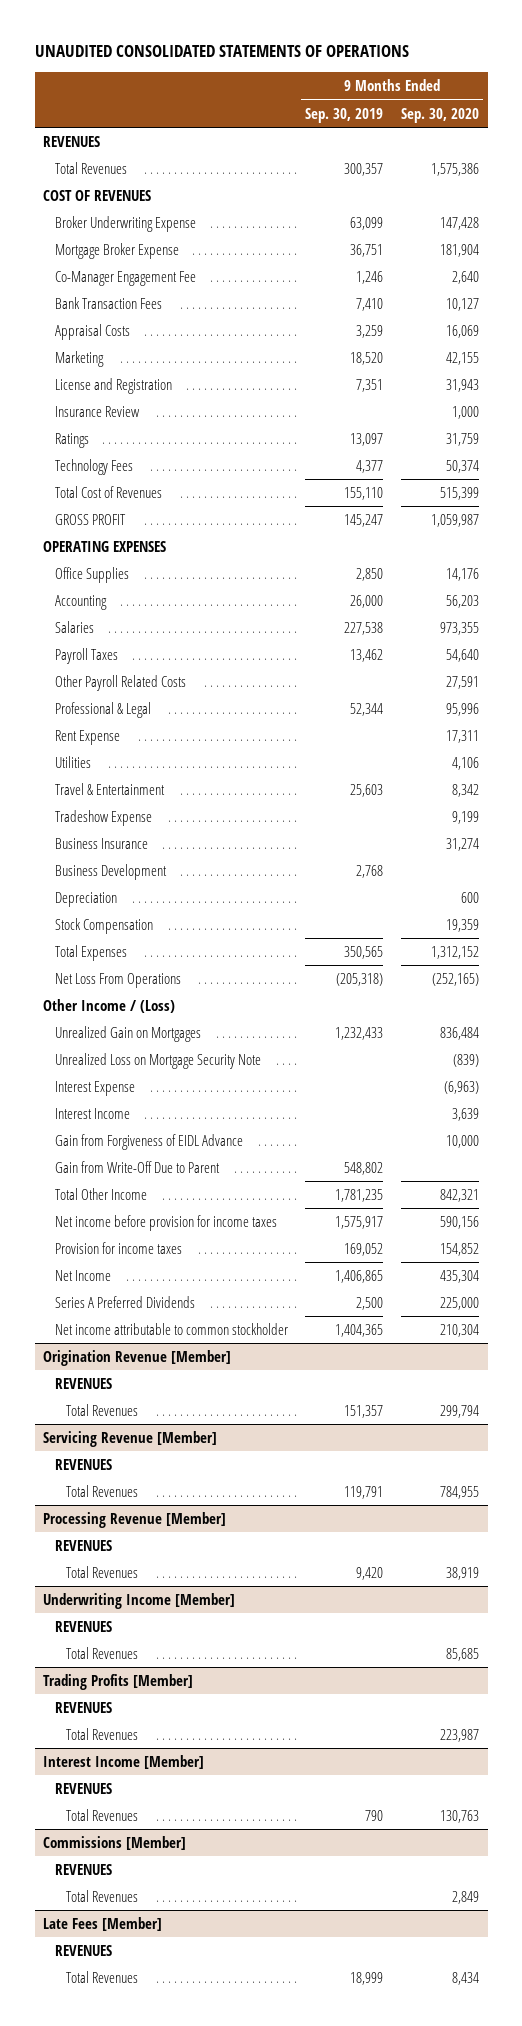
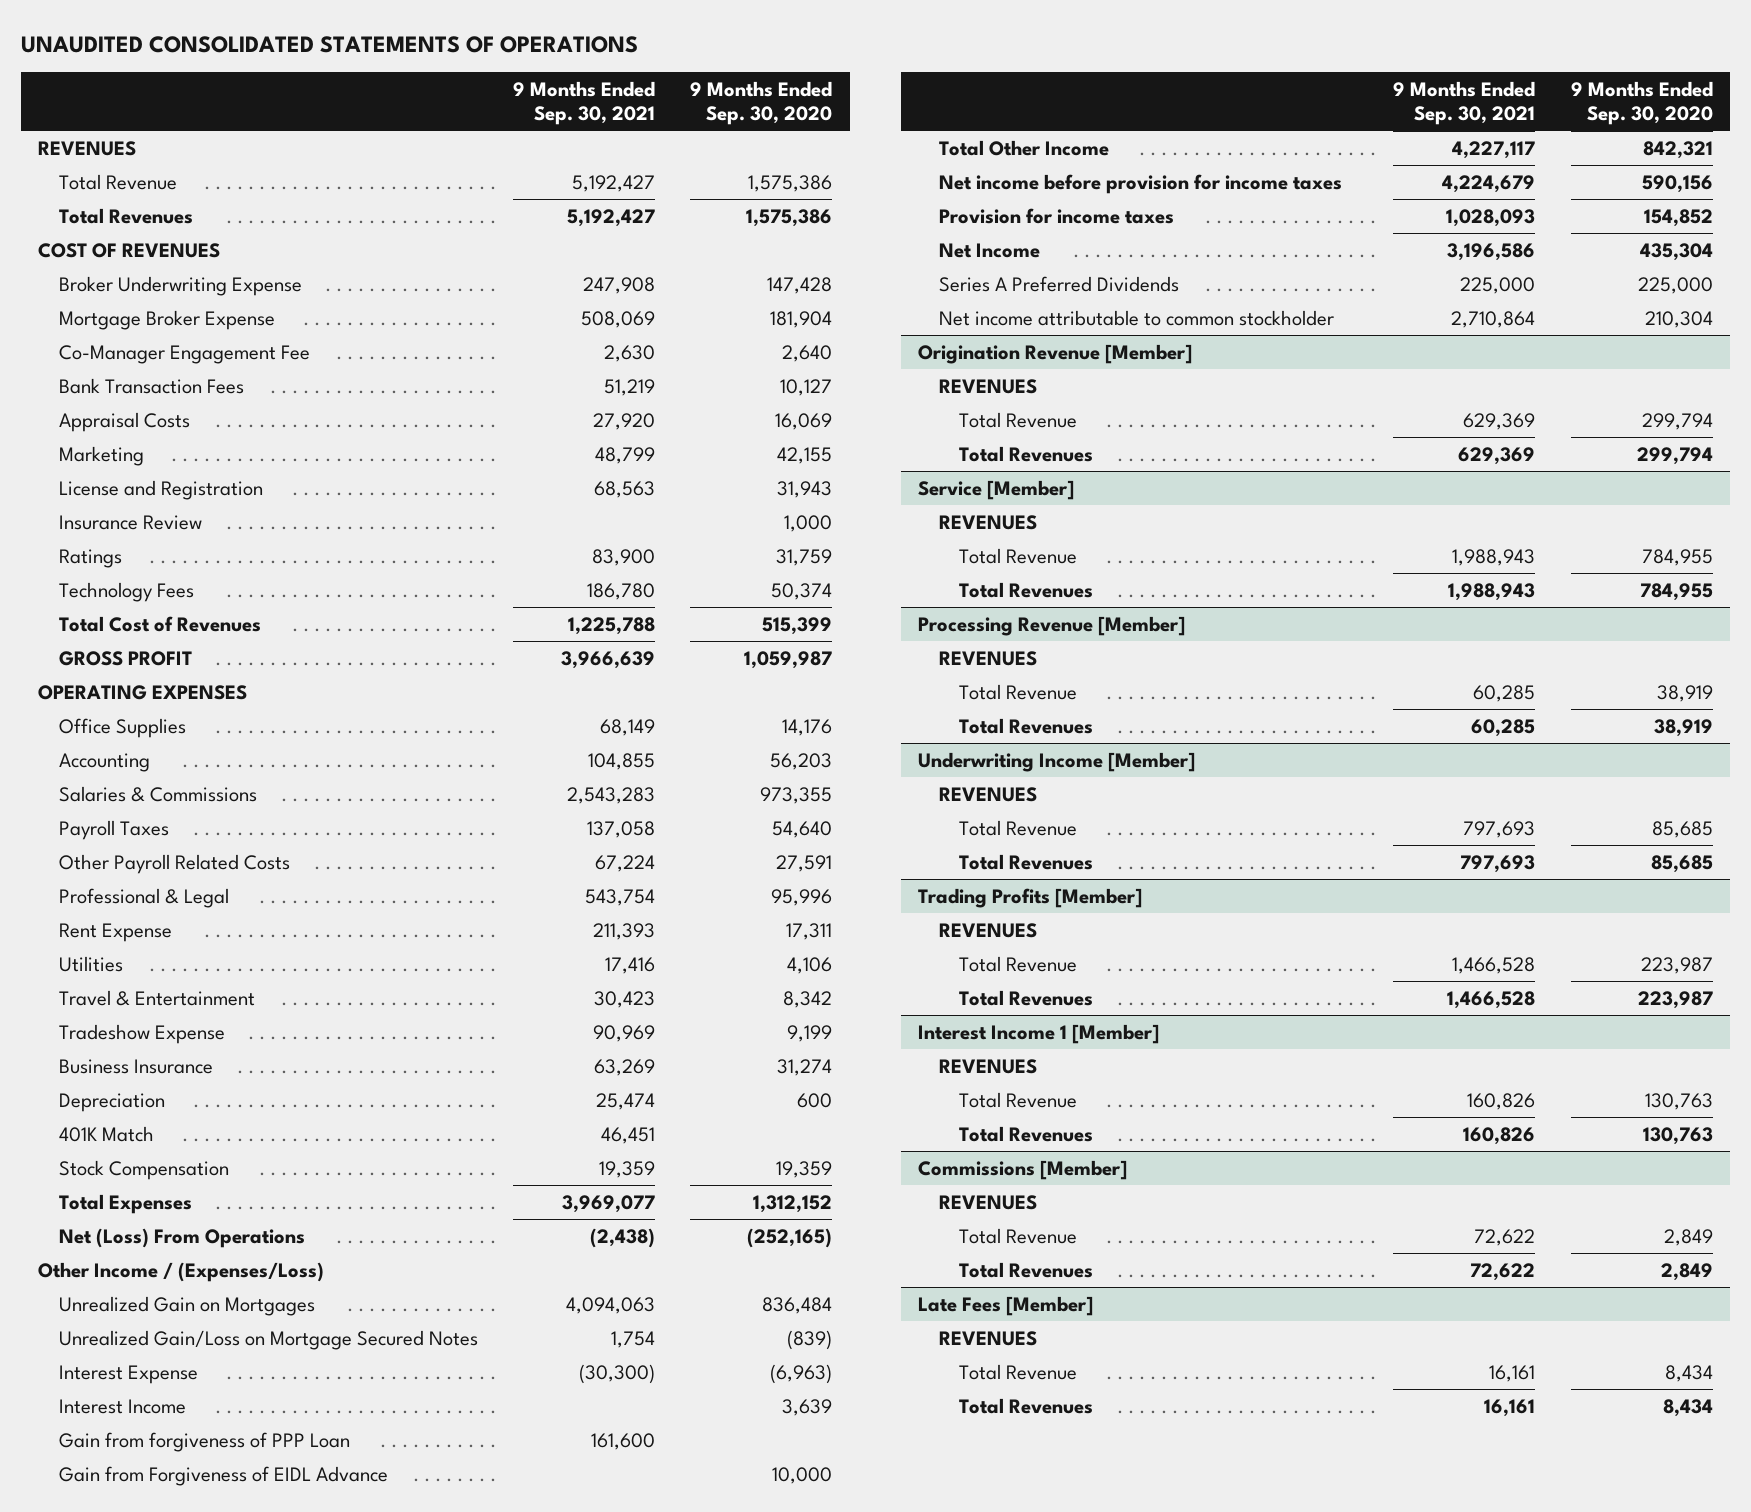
[305,107,384,123] Sep. 30, 2019 -> none
none -> [513,81,656,125] 9 Months Ended Sep. 30, 2021
none -> [58,173,177,190] Total Revenue
[54,620,94,633] Salaries -> [58,785,257,802] Salaries & Commissions
[54,863,167,880] Business Development -> none
none -> [58,1125,154,1142] 401K Match
[54,972,181,988] Net Loss From Operations -> [58,1227,305,1248] Net (Loss) From Operations
[43,998,176,1013] Other Income / (Loss) -> [38,1261,325,1282] Other Income / (Expenses/Loss)
[54,1052,261,1069] Unrealized Loss on Mortgage Security Note -> [58,1329,478,1350] Unrealized Gain/Loss on Mortgage Secured Notes
none -> [58,1431,350,1452] Gain from forgiveness of PPP Loan
[54,1160,220,1173] Gain from Write-Off Due to Parent -> none
none -> [959,411,1078,428] Total Revenue
[43,1430,218,1447] Servicing Revenue [Member] -> [918,479,1075,500] Service [Member]
none -> [959,547,1078,564] Total Revenue
none -> [959,683,1078,700] Total Revenue
none -> [959,819,1078,836] Total Revenue
none -> [959,955,1078,972] Total Revenue
[43,1754,205,1769] Interest Income [Member] -> [918,1023,1160,1044] Interest Income 1 [Member]
none -> [959,1091,1078,1108] Total Revenue
none -> [959,1227,1078,1244] Total Revenue
none -> [959,1363,1078,1380] Total Revenue

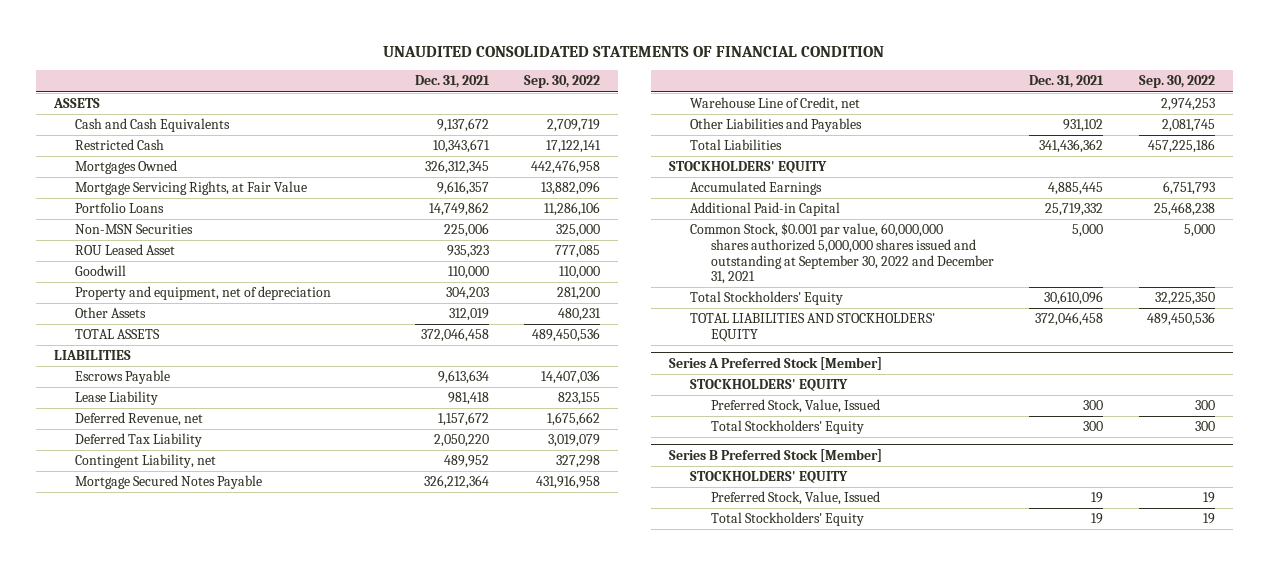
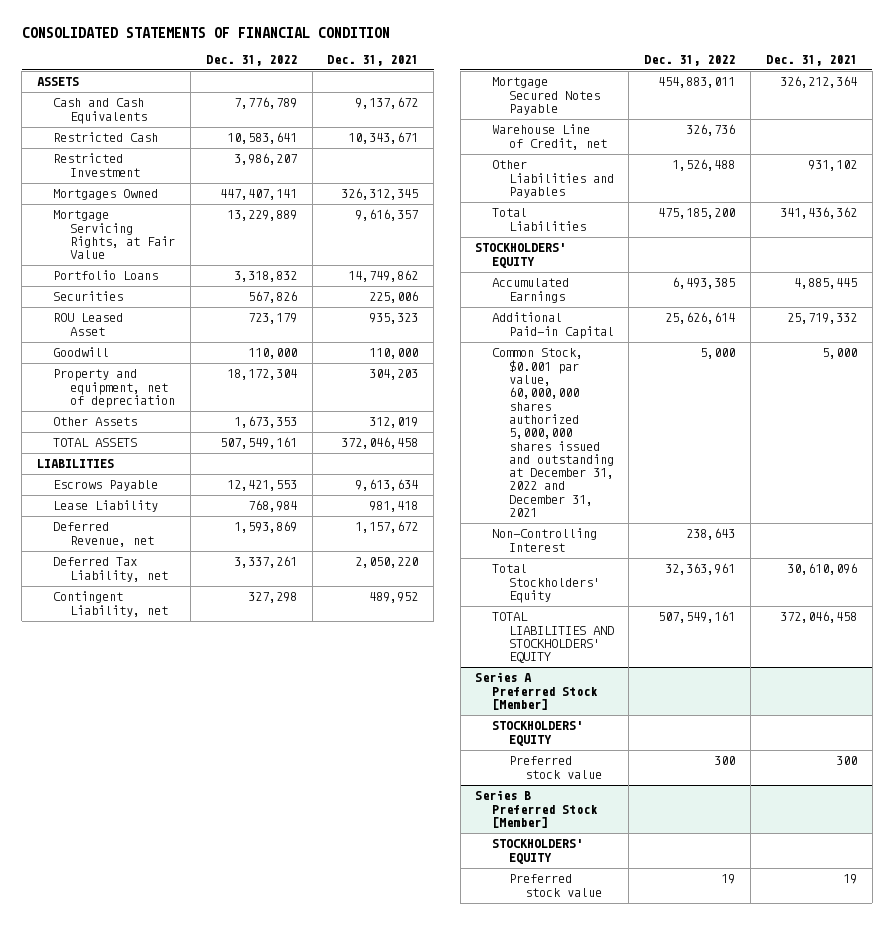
[383,45,885,57] UNAUDITED CONSOLIDATED STATEMENTS OF FINANCIAL CONDITION -> [21,26,390,38] CONSOLIDATED STATEMENTS OF FINANCIAL CONDITION
[523,75,600,89] Sep. 30, 2022 -> none
none -> [205,54,297,66] Dec. 31, 2022
none -> [53,153,140,177] Restricted Investment
[74,224,193,235] Non-MSN Securities -> [53,291,124,302] Securities
[74,433,202,448] Deferred Tax Liability -> [53,557,168,582] Deferred Tax Liability, net
[689,223,995,285] Common Stock, $0.001 par value, 60,000,000 shares authorized 5,000,000 shares issued and outstanding at September 30, 2022 and December 31, 2021 -> [492,348,614,517] Common Stock, $0.001 par value, 60,000,000 shares authorized 5,000,000 shares issued and outstanding at December 31, 2022 and December 31, 2021
none -> [492,528,598,552] Non-Controlling Interest
[711,420,865,435] Total Stockholders' Equity -> none
[711,399,881,414] Preferred Stock, Value, Issued -> [508,756,603,779] Preferred stock value
[711,512,865,527] Total Stockholders' Equity -> none
[711,491,881,506] Preferred Stock, Value, Issued -> [508,874,603,897] Preferred stock value

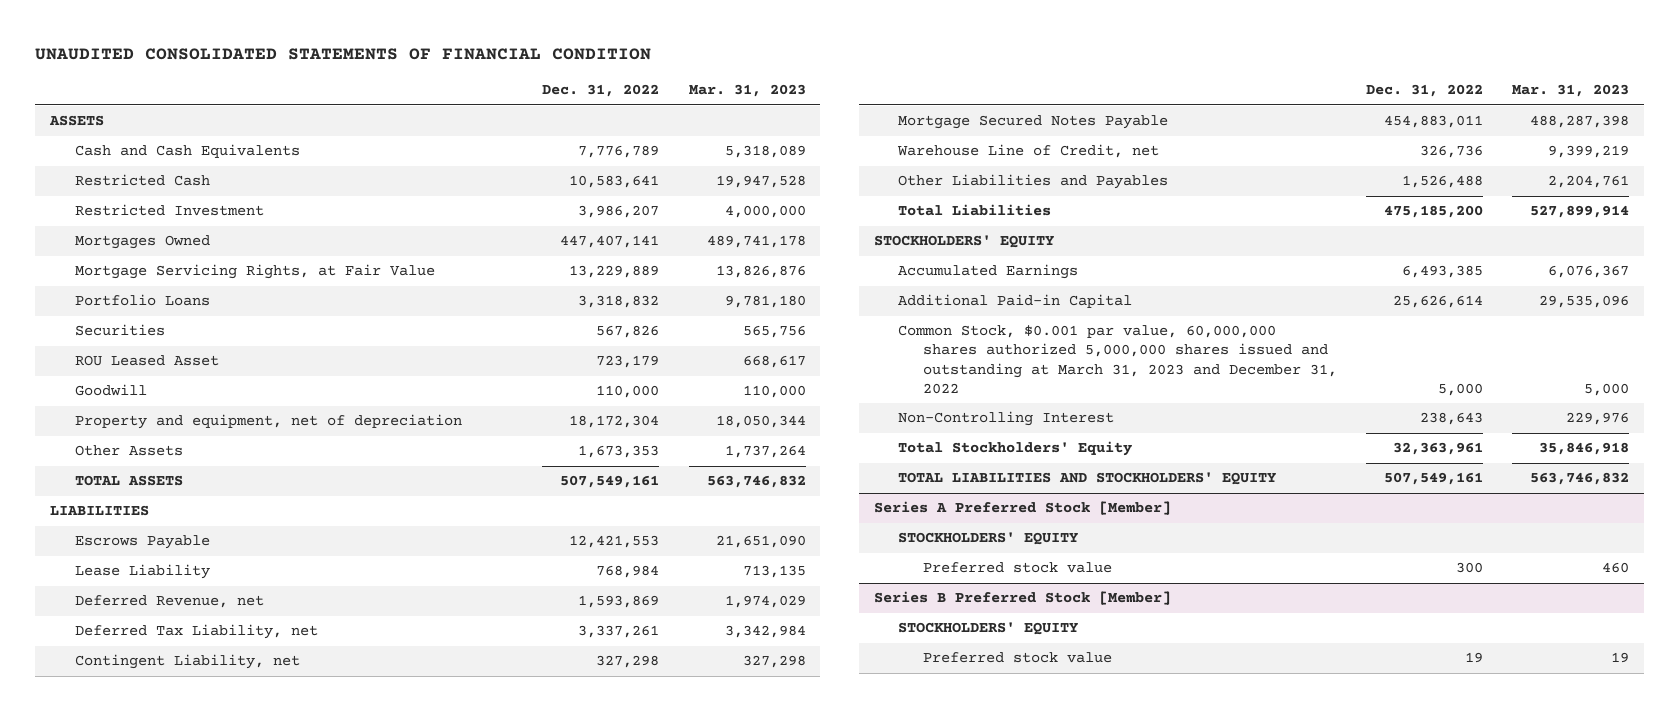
[21,26,390,38] CONSOLIDATED STATEMENTS OF FINANCIAL CONDITION -> [35,48,652,61] UNAUDITED CONSOLIDATED STATEMENTS OF FINANCIAL CONDITION
[327,54,419,66] Dec. 31, 2021 -> none
none -> [688,84,806,98] Mar. 31, 2023
[492,348,614,517] Common Stock, $0.001 par value, 60,000,000 shares authorized 5,000,000 shares issued and outstanding at December 31, 2022 and December 31, 2021 -> [898,325,1337,394] Common Stock, $0.001 par value, 60,000,000 shares authorized 5,000,000 shares issued and outstanding at March 31, 2023 and December 31, 2022

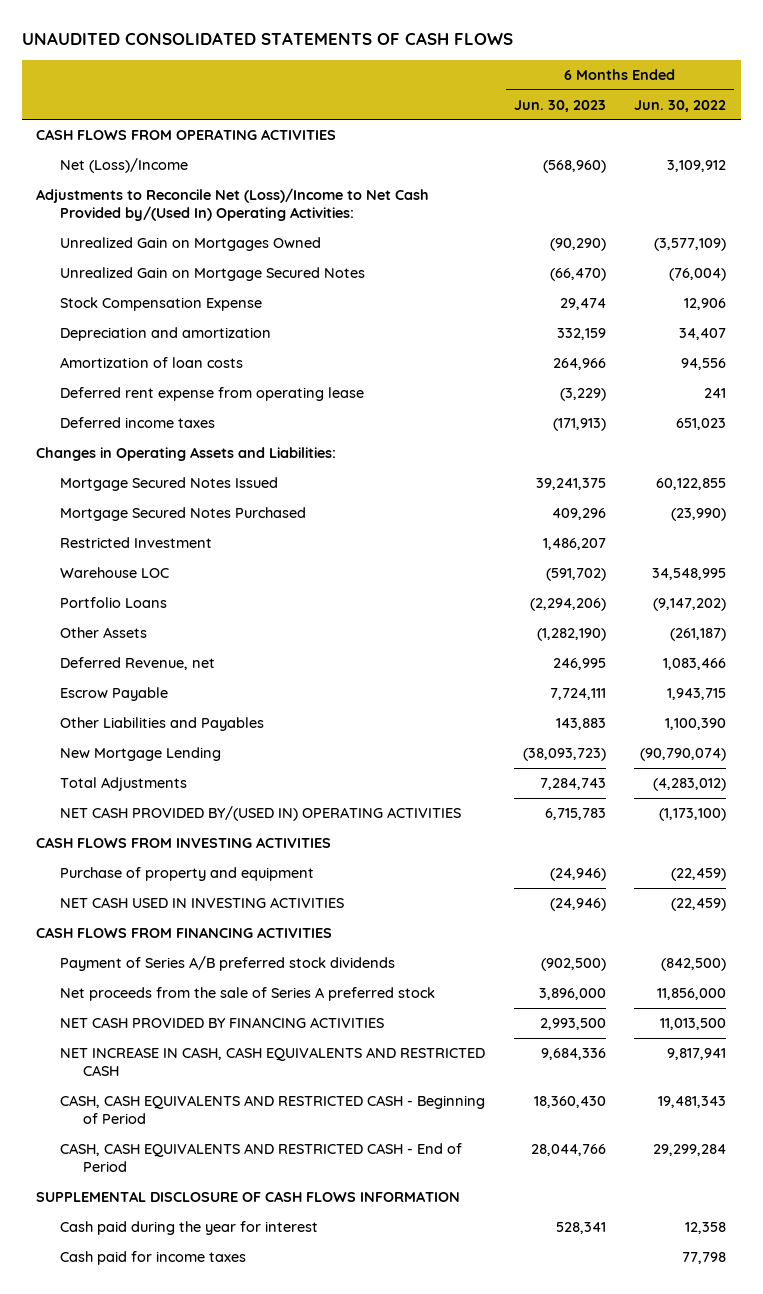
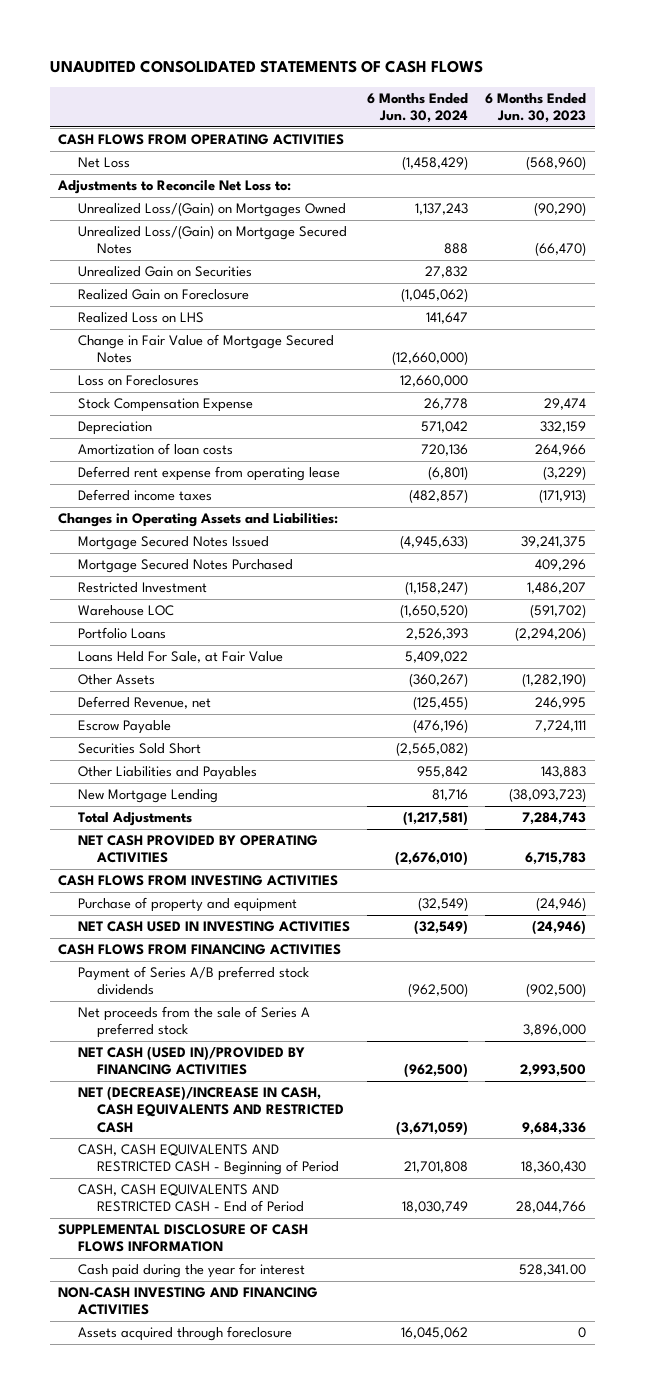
[634,99,727,112] Jun. 30, 2022 -> none
none -> [366,92,468,124] 6 Months Ended Jun. 30, 2024
[59,158,188,174] Net (Loss)/Income -> [77,157,130,169] Net Loss
[36,188,430,222] Adjustments to Reconcile Net (Loss)/Income to Net Cash Provided by/(Used In) Operating Activities: -> [57,180,292,195] Adjustments to Reconcile Net Loss to:
[59,237,321,252] Unrealized Gain on Mortgages Owned -> [77,202,346,218] Unrealized Loss/(Gain) on Mortgages Owned
[59,267,365,282] Unrealized Gain on Mortgage Secured Notes -> [77,225,347,255] Unrealized Loss/(Gain) on Mortgage Secured Notes
none -> [77,266,252,278] Unrealized Gain on Securities
none -> [77,289,249,301] Realized Gain on Foreclosure
none -> [77,312,204,324] Realized Loss on LHS
none -> [77,334,334,364] Change in Fair Value of Mortgage Secured Notes
none -> [77,375,199,387] Loss on Foreclosures
[59,327,271,342] Depreciation and amortization -> [77,421,152,436] Depreciation
none -> [77,651,283,664] Loans Held For Sale, at Fair Value
none -> [77,743,201,755] Securities Sold Short
[59,806,461,822] NET CASH PROVIDED BY/(USED IN) OPERATING ACTIVITIES -> [77,835,318,864] NET CASH PROVIDED BY OPERATING ACTIVITIES
[59,1017,384,1029] NET CASH PROVIDED BY FINANCING ACTIVITIES -> [77,1046,305,1076] NET CASH (USED IN)/PROVIDED BY FINANCING ACTIVITIES
[59,1047,485,1077] NET INCREASE IN CASH, CASH EQUIVALENTS AND RESTRICTED CASH -> [77,1086,344,1133] NET (DECREASE)/INCREASE IN CASH, CASH EQUIVALENTS AND RESTRICTED CASH
[59,1251,246,1266] Cash paid for income taxes -> none
[555,1222,606,1235] 528,341 -> [519,1264,587,1277] 528,341.00
none -> [58,1287,319,1316] NON-CASH INVESTING AND FINANCING ACTIVITIES
none -> [77,1326,292,1342] Assets acquired through foreclosure

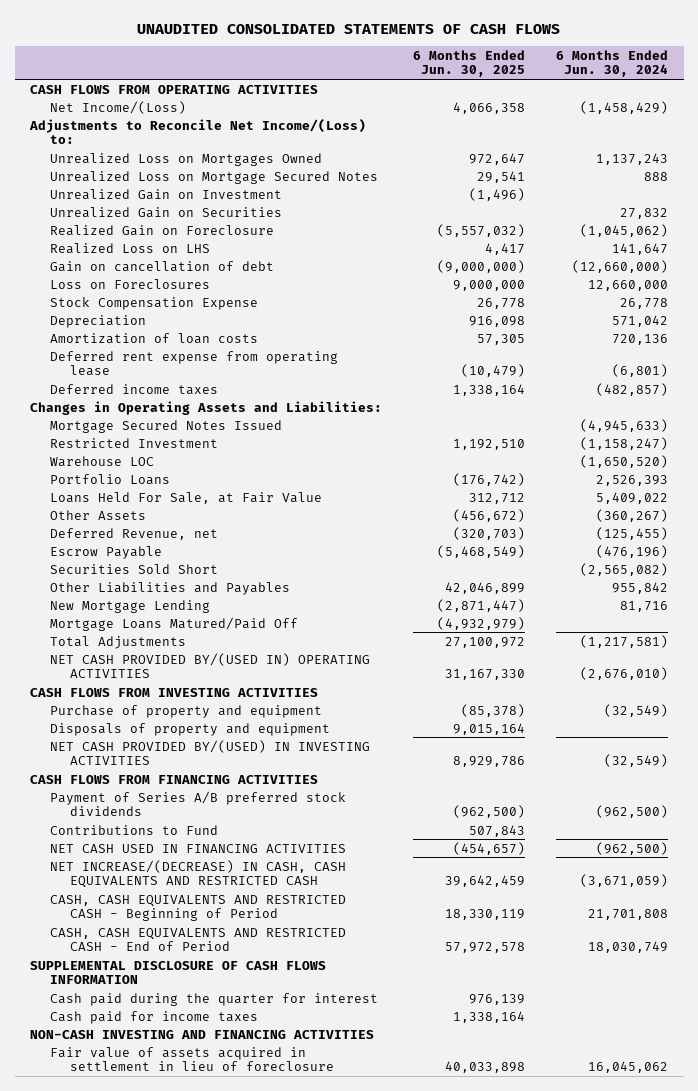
[485,92,587,124] 6 Months Ended Jun. 30, 2023 -> none
none -> [413,49,526,78] 6 Months Ended Jun. 30, 2025
[77,157,130,169] Net Loss -> [49,100,186,114] Net Income/(Loss)
[57,180,292,195] Adjustments to Reconcile Net Loss to: -> [29,118,367,144] Adjustments to Reconcile Net Income/(Loss) to:
[77,202,346,218] Unrealized Loss/(Gain) on Mortgages Owned -> [49,152,322,166] Unrealized Loss on Mortgages Owned
[77,225,347,255] Unrealized Loss/(Gain) on Mortgage Secured Notes -> [49,170,378,184] Unrealized Loss on Mortgage Secured Notes
none -> [49,188,282,200] Unrealized Gain on Investment
[77,334,334,364] Change in Fair Value of Mortgage Secured Notes -> [49,260,274,272] Gain on cancellation of debt
[77,559,293,574] Mortgage Secured Notes Purchased -> none
none -> [49,616,298,631] Mortgage Loans Matured/Paid Off
[77,835,318,864] NET CASH PROVIDED BY OPERATING ACTIVITIES -> [49,652,370,678] NET CASH PROVIDED BY/(USED IN) OPERATING ACTIVITIES
none -> [49,722,330,736] Disposals of property and equipment
[77,921,350,933] NET CASH USED IN INVESTING ACTIVITIES -> [49,739,370,765] NET CASH PROVIDED BY/(USED) IN INVESTING ACTIVITIES
[77,1006,310,1039] Net proceeds from the sale of Series A preferred stock -> none
none -> [49,824,218,835] Contributions to Fund
[77,1046,305,1076] NET CASH (USED IN)/PROVIDED BY FINANCING ACTIVITIES -> [49,843,346,853] NET CASH USED IN FINANCING ACTIVITIES
[77,1086,344,1133] NET (DECREASE)/INCREASE IN CASH, CASH EQUIVALENTS AND RESTRICTED CASH -> [49,859,346,888] NET INCREASE/(DECREASE) IN CASH, CASH EQUIVALENTS AND RESTRICTED CASH
[77,1263,305,1279] Cash paid during the year for interest -> [49,992,378,1006] Cash paid during the quarter for interest
none -> [49,1010,258,1024] Cash paid for income taxes
[77,1326,292,1342] Assets acquired through foreclosure -> [49,1046,334,1071] Fair value of assets acquired in settlement in lieu of foreclosure

